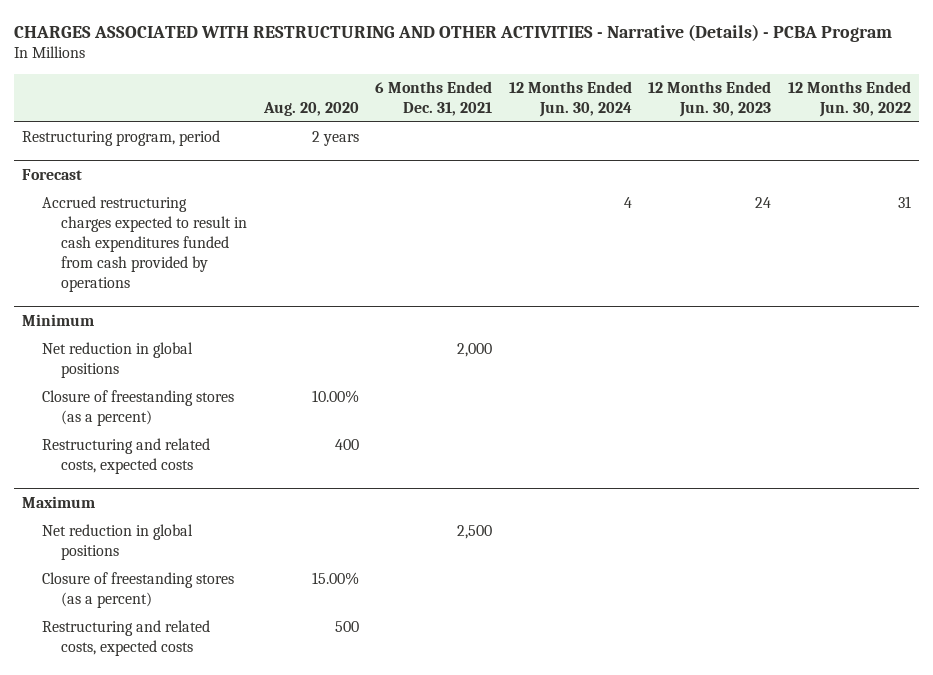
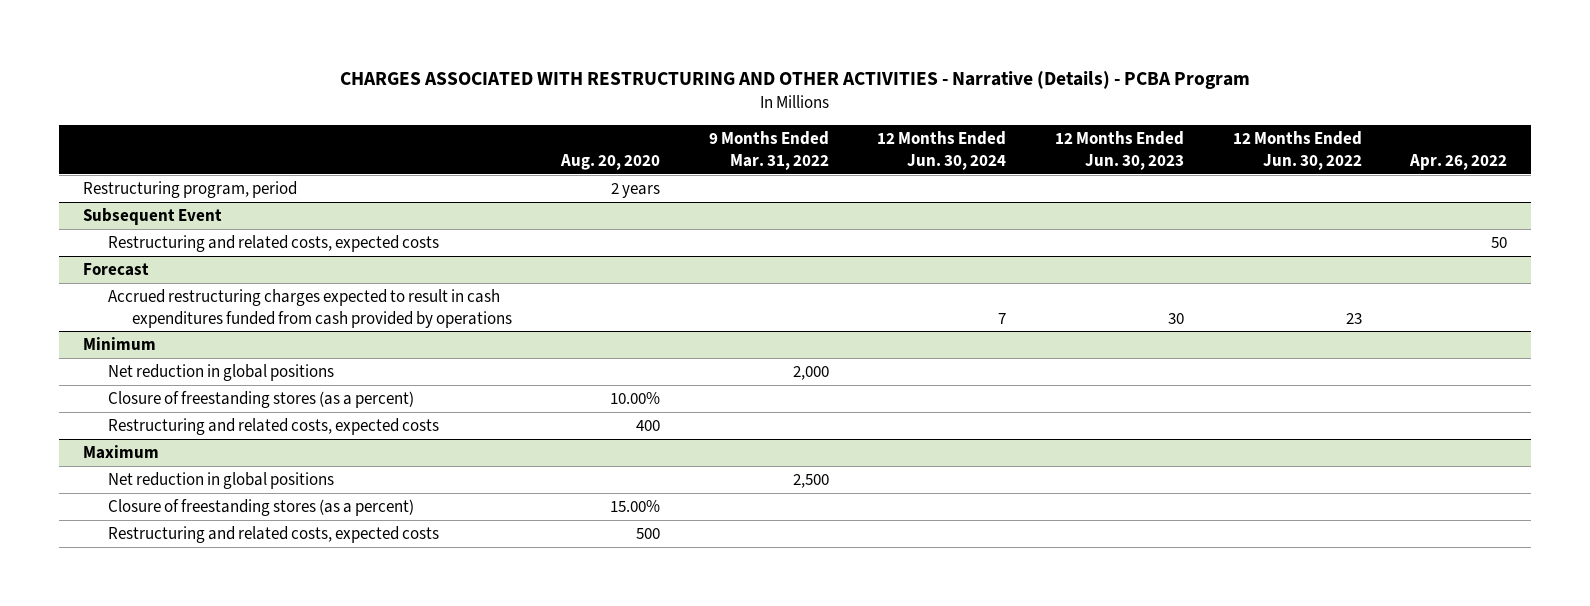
[375,80,493,116] 6 Months Ended Dec. 31, 2021 -> none
none -> [708,131,829,171] 9 Months Ended Mar. 31, 2022
none -> [1409,154,1508,171] Apr. 26, 2022
none -> [82,207,222,225] Subsequent Event
none -> [107,234,439,252] Restructuring and related costs, expected costs
[623,197,632,209] 4 -> [998,312,1007,324] 7
[755,197,772,209] 24 -> [1167,312,1184,324] 30
[897,196,911,209] 31 -> [1345,312,1362,324] 23

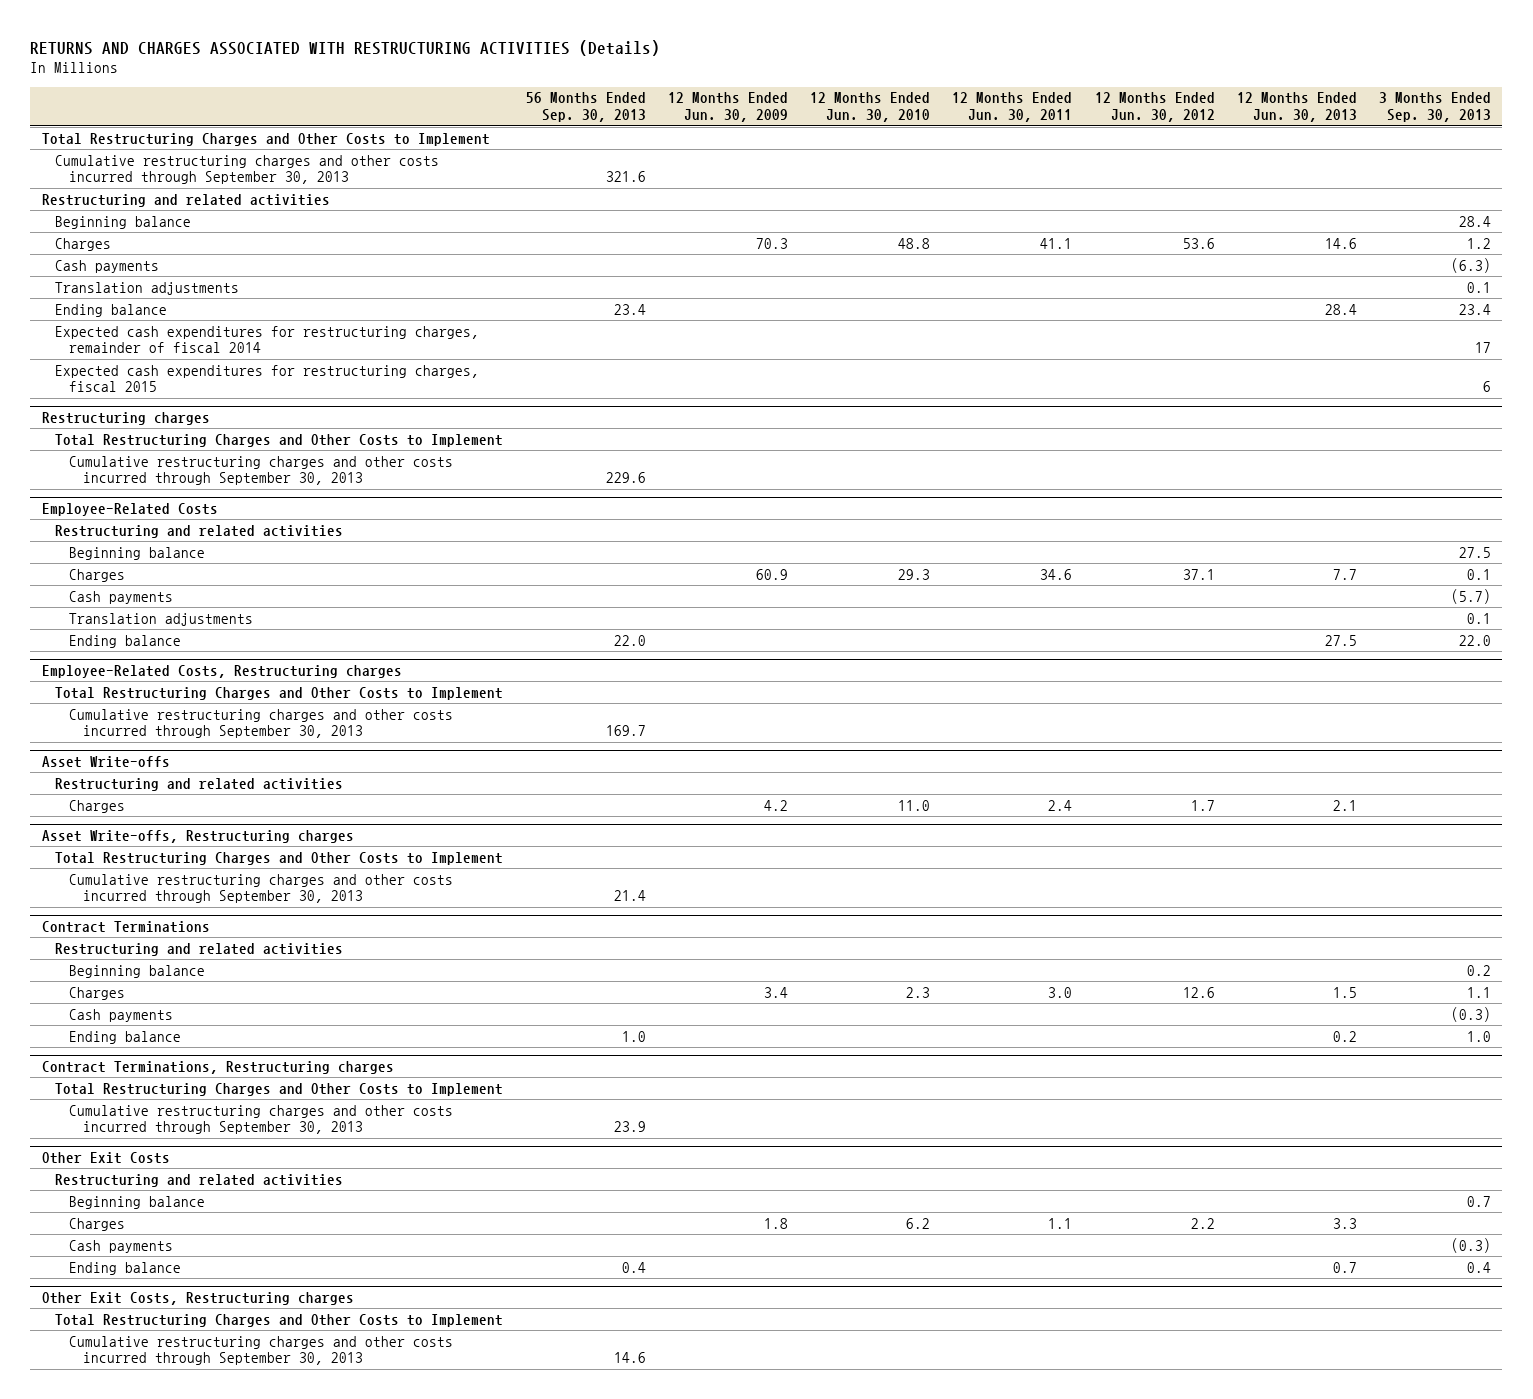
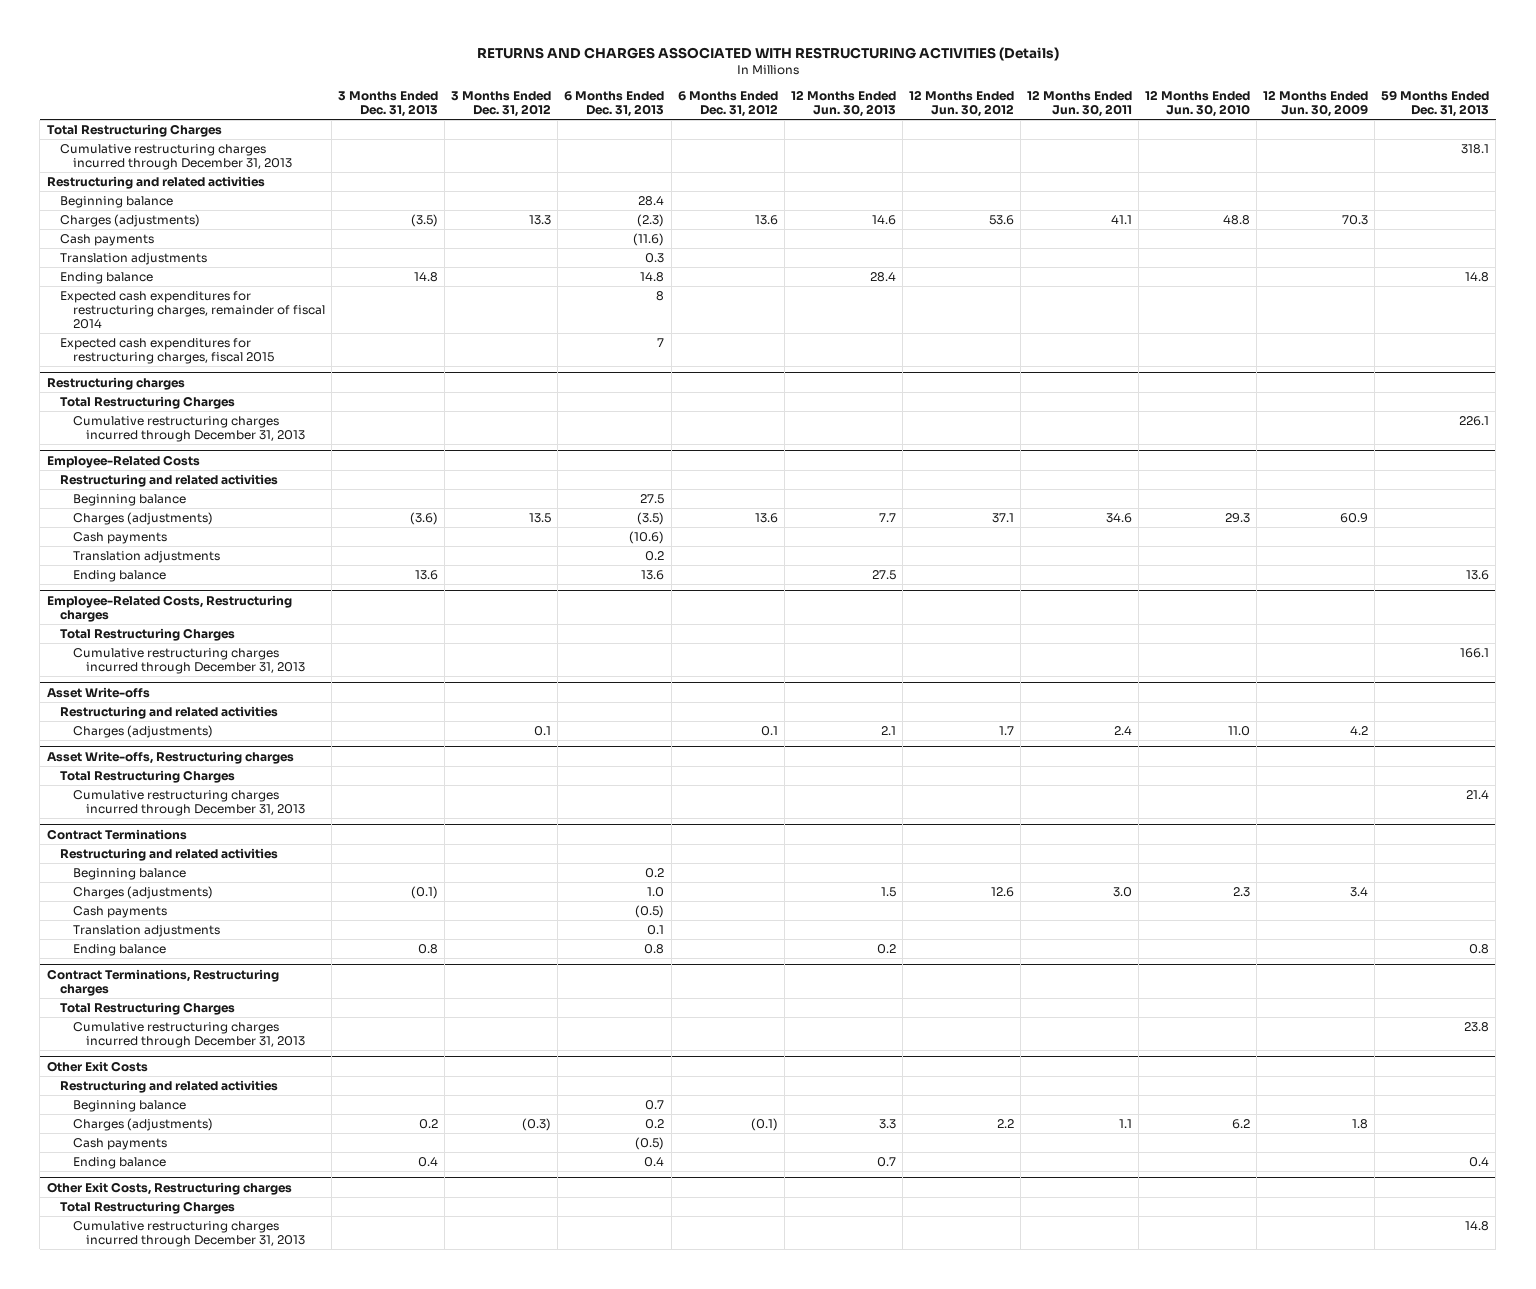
[525,92,646,123] 56 Months Ended Sep. 30, 2013 -> none
[1379,92,1492,123] 3 Months Ended Sep. 30, 2013 -> none
none -> [338,91,439,117] 3 Months Ended Dec. 31, 2013
none -> [451,91,552,117] 3 Months Ended Dec. 31, 2012
none -> [564,91,665,117] 6 Months Ended Dec. 31, 2013
none -> [677,91,778,117] 6 Months Ended Dec. 31, 2012
none -> [1381,90,1490,117] 59 Months Ended Dec. 31, 2013
[41,132,490,146] Total Restructuring Charges and Other Costs to Implement -> [46,123,222,137] Total Restructuring Charges
[55,154,440,185] Cumulative restructuring charges and other costs incurred through September 30, 2013 -> [59,143,293,170] Cumulative restructuring charges incurred through December 31, 2013
[55,237,112,251] Charges -> [59,213,200,227] Charges (adjustments)
[55,433,504,447] Total Restructuring Charges and Other Costs to Implement -> [59,395,235,409] Total Restructuring Charges
[69,455,454,486] Cumulative restructuring charges and other costs incurred through September 30, 2013 -> [73,415,306,442] Cumulative restructuring charges incurred through December 31, 2013
[69,568,126,582] Charges -> [73,511,214,525] Charges (adjustments)
[55,686,504,700] Total Restructuring Charges and Other Costs to Implement -> [59,627,235,641] Total Restructuring Charges
[69,708,454,739] Cumulative restructuring charges and other costs incurred through September 30, 2013 -> [73,647,306,674] Cumulative restructuring charges incurred through December 31, 2013
[69,799,126,813] Charges -> [73,724,214,738] Charges (adjustments)
[55,851,504,865] Total Restructuring Charges and Other Costs to Implement -> [59,769,235,783] Total Restructuring Charges
[69,873,454,904] Cumulative restructuring charges and other costs incurred through September 30, 2013 -> [73,789,306,816] Cumulative restructuring charges incurred through December 31, 2013
[69,986,126,1000] Charges -> [73,885,214,899] Charges (adjustments)
none -> [73,924,221,937] Translation adjustments
[55,1082,504,1096] Total Restructuring Charges and Other Costs to Implement -> [59,1001,235,1015] Total Restructuring Charges
[69,1104,454,1135] Cumulative restructuring charges and other costs incurred through September 30, 2013 -> [73,1021,306,1048] Cumulative restructuring charges incurred through December 31, 2013
[69,1217,126,1231] Charges -> [73,1117,214,1131] Charges (adjustments)
[55,1313,504,1327] Total Restructuring Charges and Other Costs to Implement -> [59,1200,235,1214] Total Restructuring Charges
[69,1335,454,1366] Cumulative restructuring charges and other costs incurred through September 30, 2013 -> [73,1220,306,1247] Cumulative restructuring charges incurred through December 31, 2013

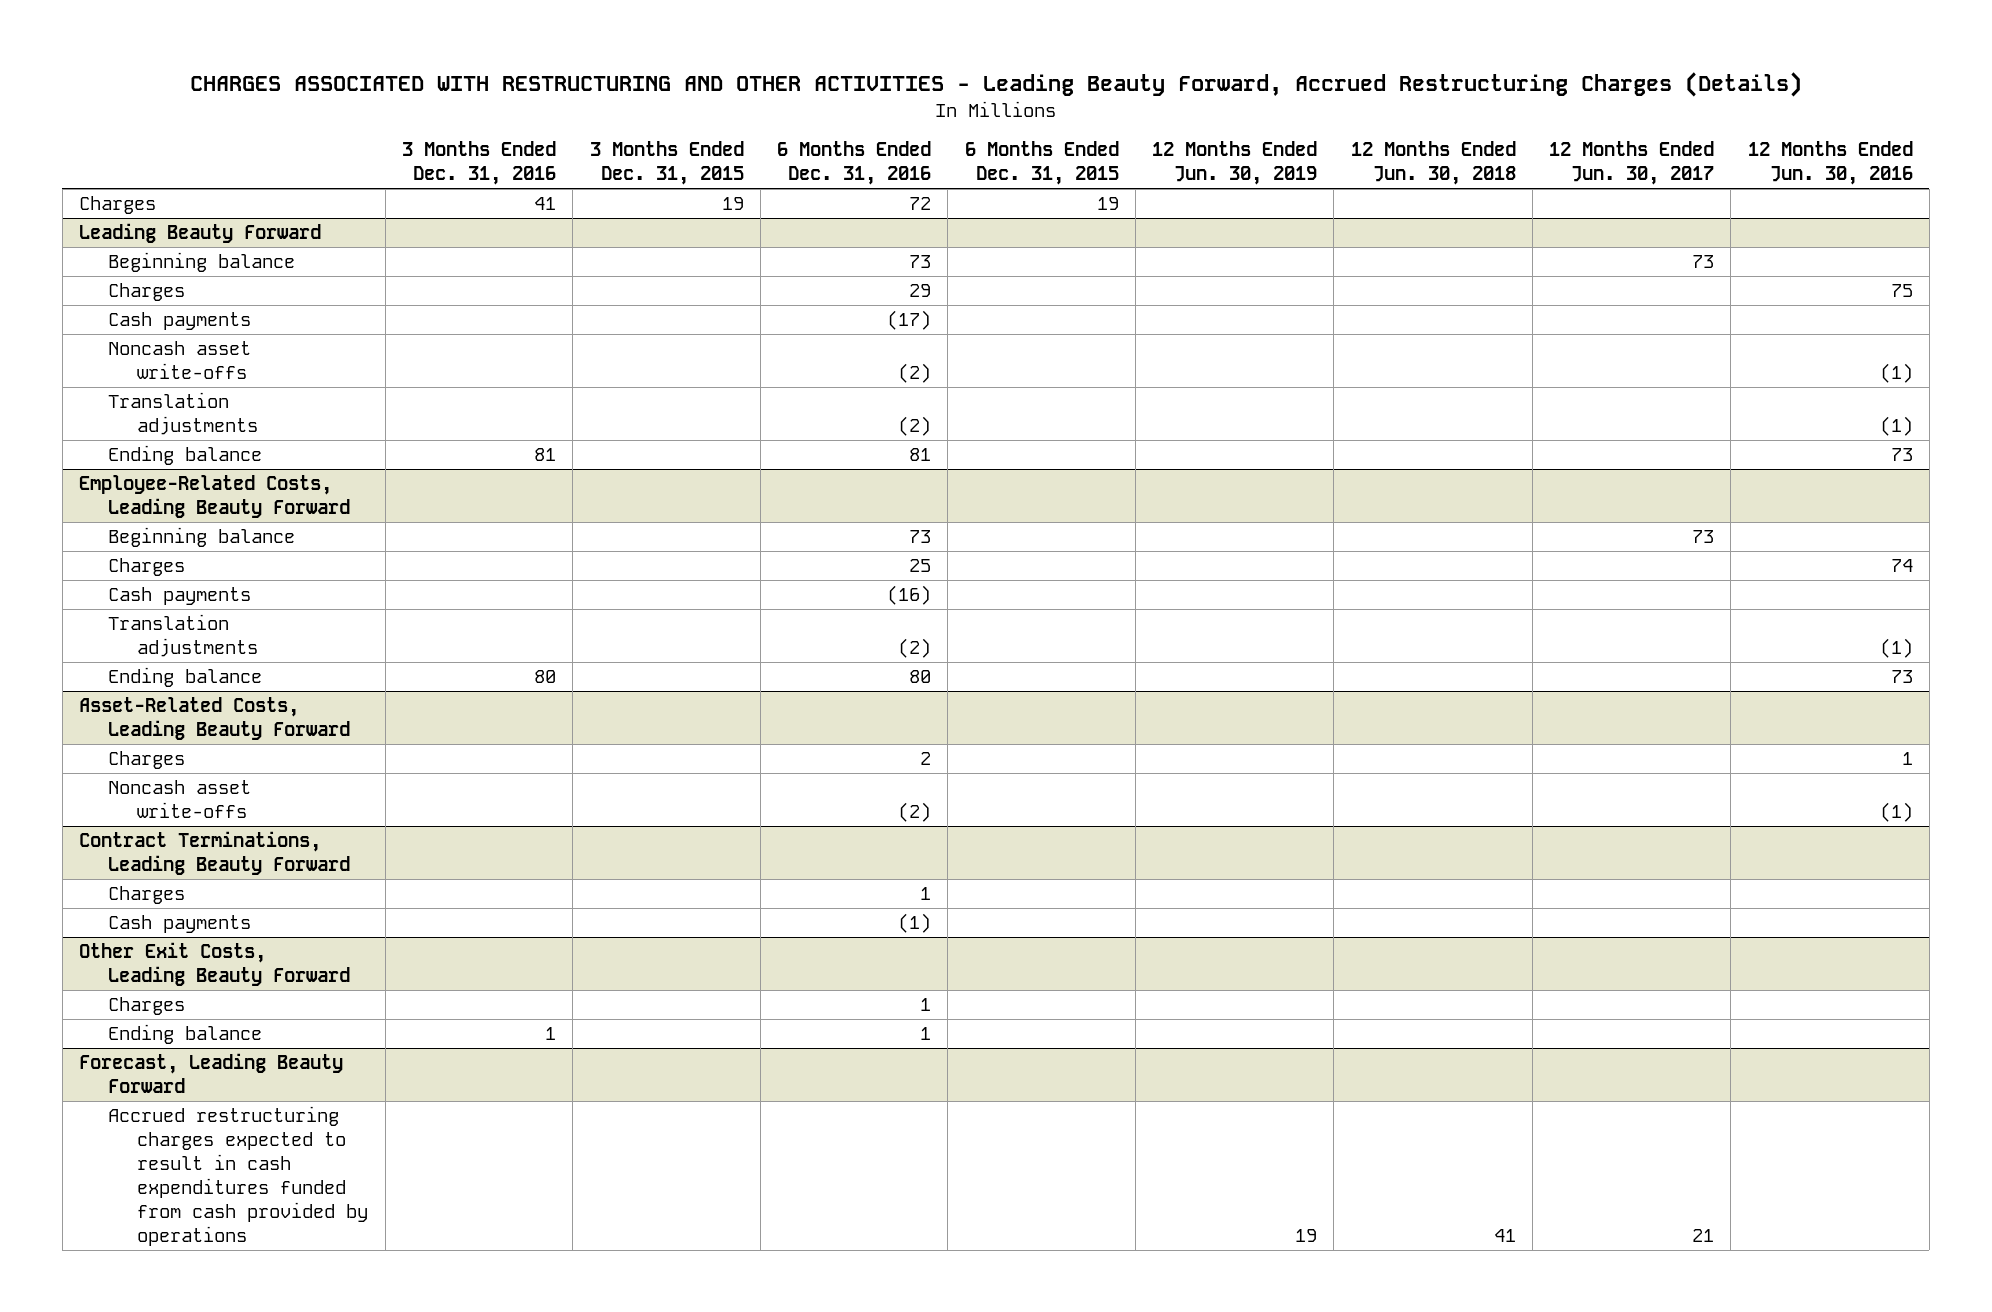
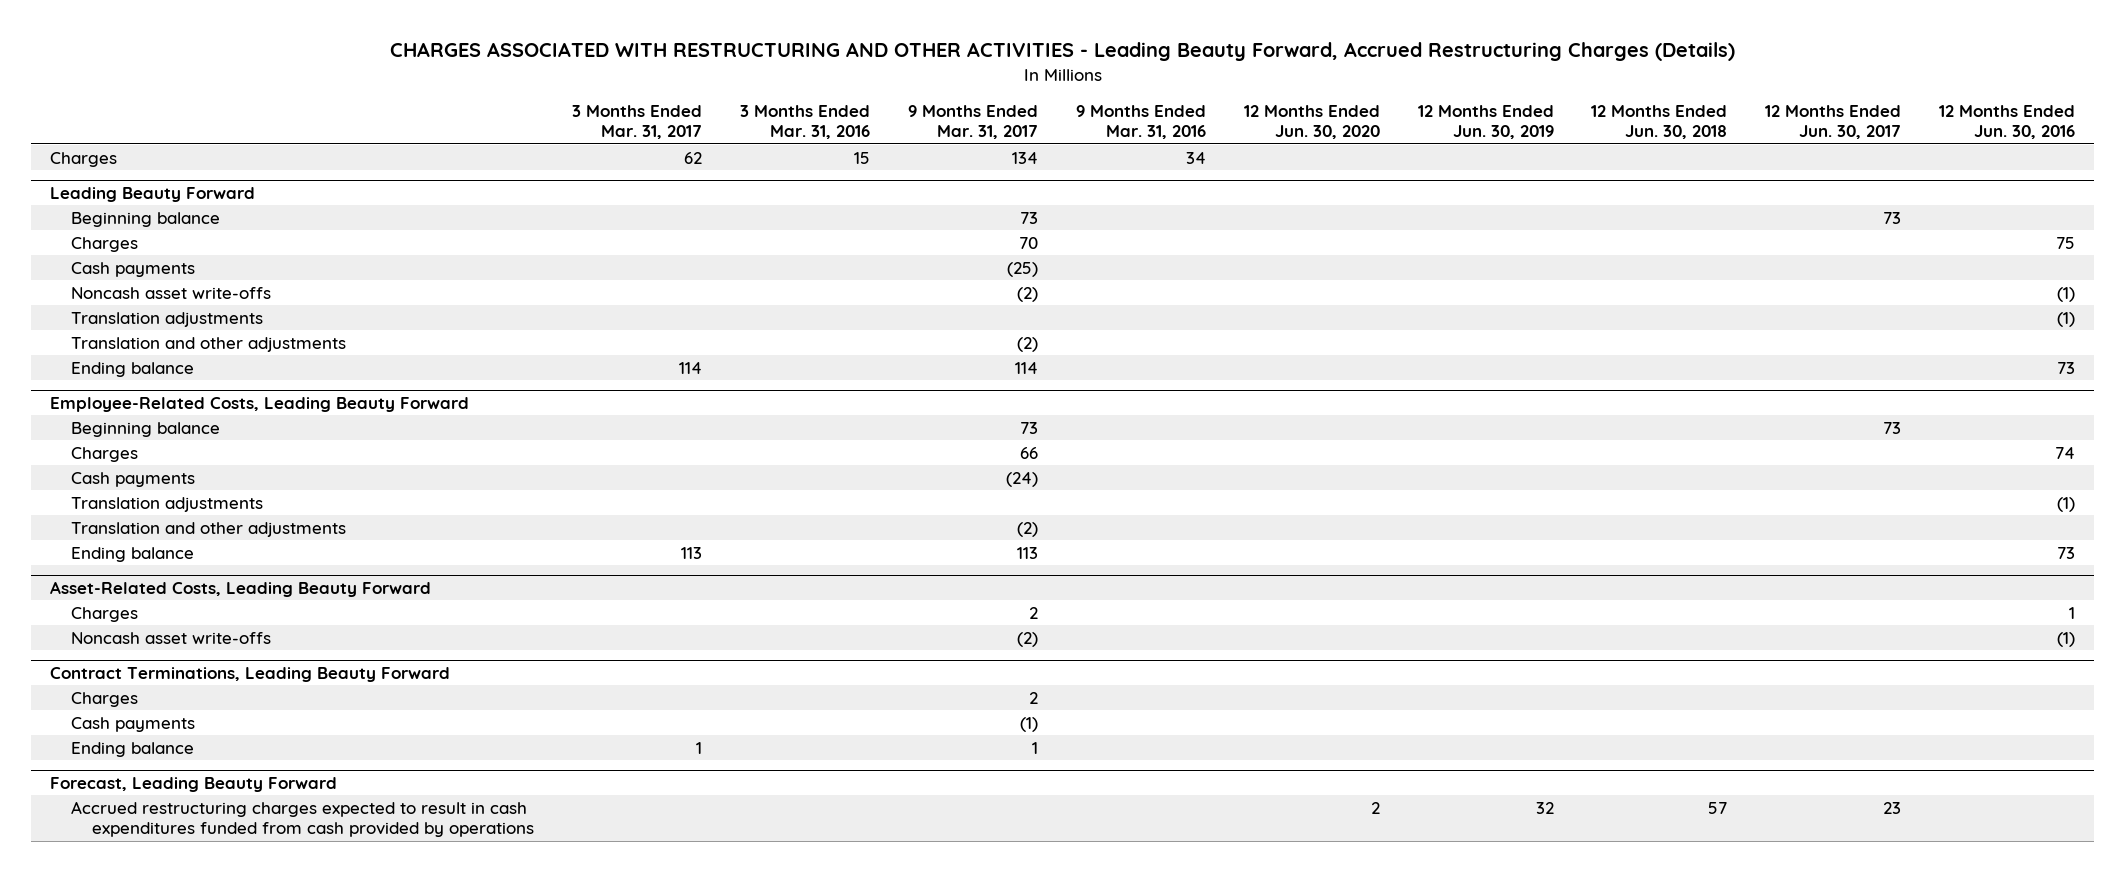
[401,141,556,186] 3 Months Ended Dec. 31, 2016 -> none
[589,141,744,186] 3 Months Ended Dec. 31, 2015 -> none
[777,141,932,186] 6 Months Ended Dec. 31, 2016 -> none
[964,141,1119,186] 6 Months Ended Dec. 31, 2015 -> none
none -> [571,104,702,140] 3 Months Ended Mar. 31, 2017
none -> [739,104,870,140] 3 Months Ended Mar. 31, 2016
none -> [907,104,1038,140] 9 Months Ended Mar. 31, 2017
none -> [1075,104,1206,140] 9 Months Ended Mar. 31, 2016
none -> [1243,104,1380,140] 12 Months Ended Jun. 30, 2020
none -> [70,336,346,352] Translation and other adjustments
none -> [70,521,346,537] Translation and other adjustments
[78,942,351,986] Other Exit Costs, Leading Beauty Forward -> none
[108,997,186,1016] Charges -> none
[108,1024,263,1045] Ending balance -> none
none -> [70,741,194,757] Ending balance
[1295,1228,1318,1242] 19 -> [1535,801,1554,814] 32
[1493,1228,1516,1242] 41 -> [1708,801,1728,814] 57
[1692,1228,1715,1242] 21 -> [1883,801,1902,814] 23

